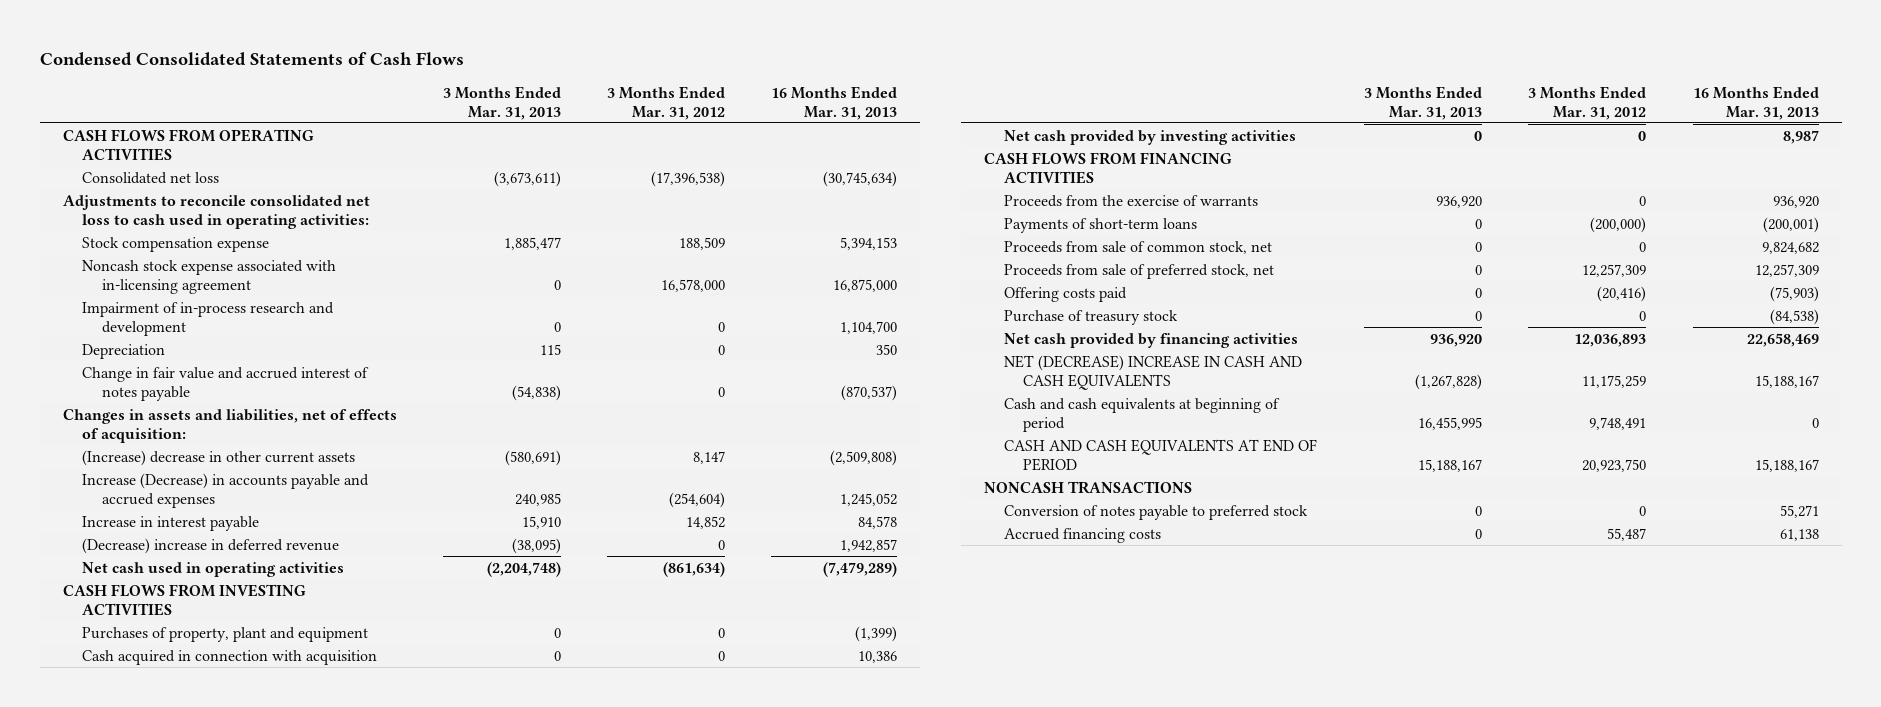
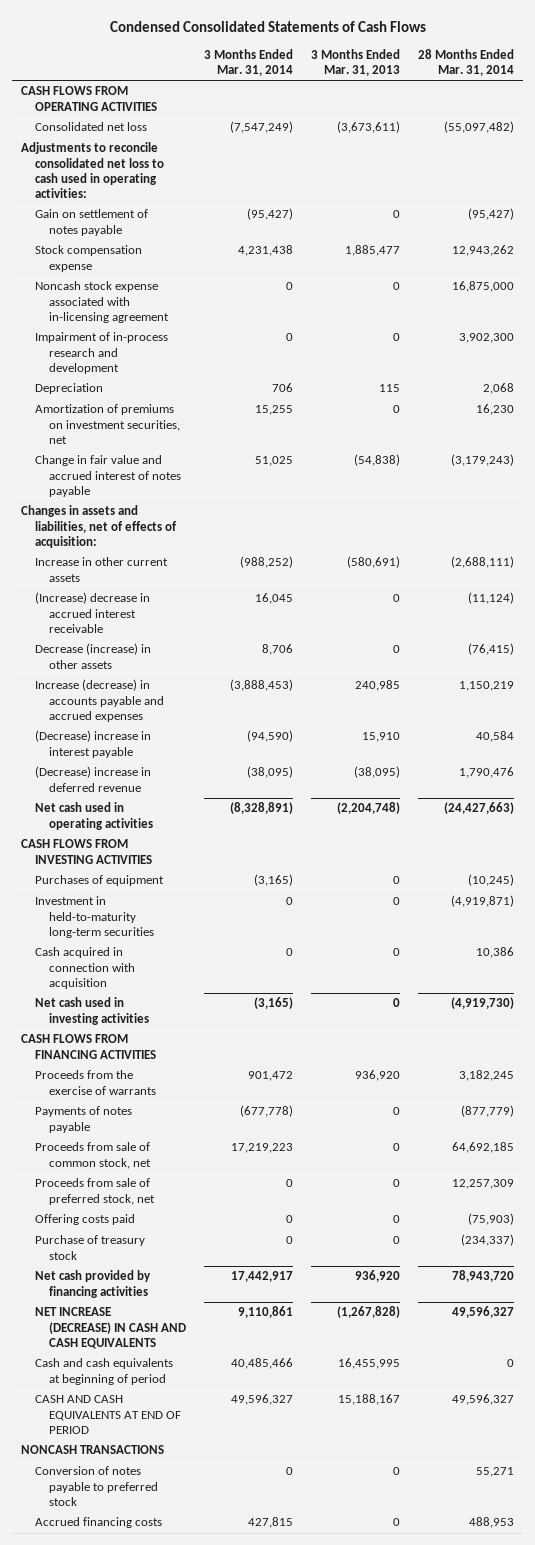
[607,85,726,120] 3 Months Ended Mar. 31, 2012 -> none
[771,85,898,120] 16 Months Ended Mar. 31, 2013 -> none
none -> [203,48,293,77] 3 Months Ended Mar. 31, 2014
none -> [417,48,514,77] 28 Months Ended Mar. 31, 2014
none -> [35,209,149,236] Gain on settlement of notes payable
none -> [35,404,180,444] Amortization of premiums on investment securities, net
[82,449,356,466] (Increase) decrease in other current assets -> [35,557,169,582] Increase in other current assets
none -> [35,592,151,633] (Increase) decrease in accrued interest receivable
none -> [35,643,152,669] Decrease (increase) in other assets
[82,472,370,508] Increase (Decrease) in accounts payable and accrued expenses -> [35,679,164,722] Increase (decrease) in accounts payable and accrued expenses
[82,515,260,531] Increase in interest payable -> [35,730,152,758] (Decrease) increase in interest payable
[82,626,369,642] Purchases of property, plant and equipment -> [35,875,165,887] Purchases of equipment
none -> [35,896,154,938] Investment in held-to-maturity long-term securities
[1003,129,1296,145] Net cash provided by investing activities -> [35,997,149,1025] Net cash used in investing activities
[1003,217,1197,233] Payments of short-term loans -> none
none -> [35,1106,133,1133] Payments of notes payable
[1003,354,1302,390] NET (DECREASE) INCREASE IN CASH AND CASH EQUIVALENTS -> [35,1307,186,1349] NET INCREASE (DECREASE) IN CASH AND CASH EQUIVALENTS

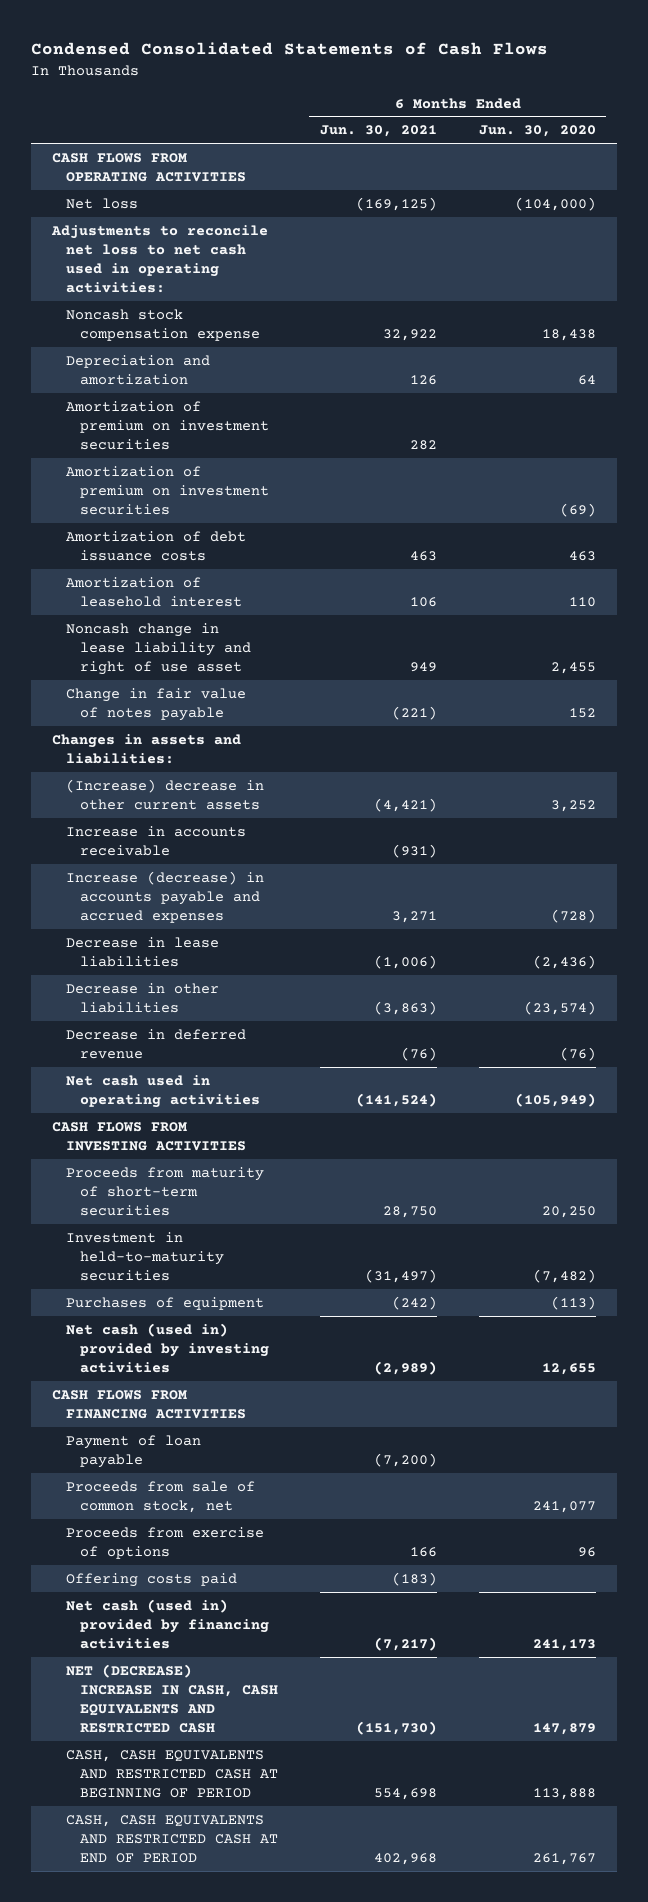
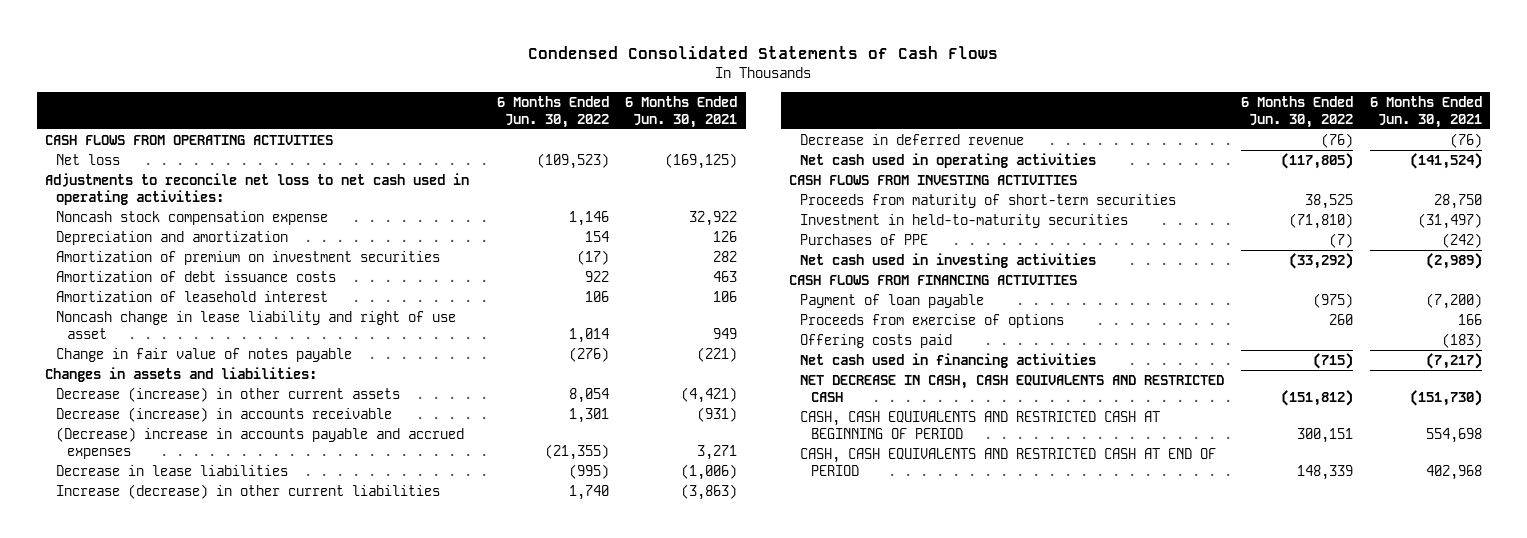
[478,125,596,138] Jun. 30, 2020 -> none
none -> [496,95,609,128] 6 Months Ended Jun. 30, 2022
[65,465,269,515] Amortization of premium on investment securities -> none
[65,778,264,810] (Increase) decrease in other current assets -> [56,387,401,403] Decrease (increase) in other current assets
[65,825,246,856] Increase in accounts receivable -> [56,407,393,423] Decrease (increase) in accounts receivable
[65,870,264,923] Increase (decrease) in accounts payable and accrued expenses -> [56,427,465,460] (Decrease) increase in accounts payable and accrued expenses
[65,982,219,1013] Decrease in other liabilities -> [56,484,441,500] Increase (decrease) in other current liabilities
[65,1296,264,1310] Purchases of equipment -> [800,234,929,246] Purchases of PPE
[65,1322,269,1373] Net cash (used in) provided by investing activities -> [800,253,1097,269] Net cash used in investing activities
[65,1480,255,1513] Proceeds from sale of common stock, net -> none
[65,1598,269,1649] Net cash (used in) provided by financing activities -> [800,353,1097,369] Net cash used in financing activities
[65,1663,278,1733] NET (DECREASE) INCREASE IN CASH, CASH EQUIVALENTS AND RESTRICTED CASH -> [800,375,1225,403] NET DECREASE IN CASH, CASH EQUIVALENTS AND RESTRICTED CASH

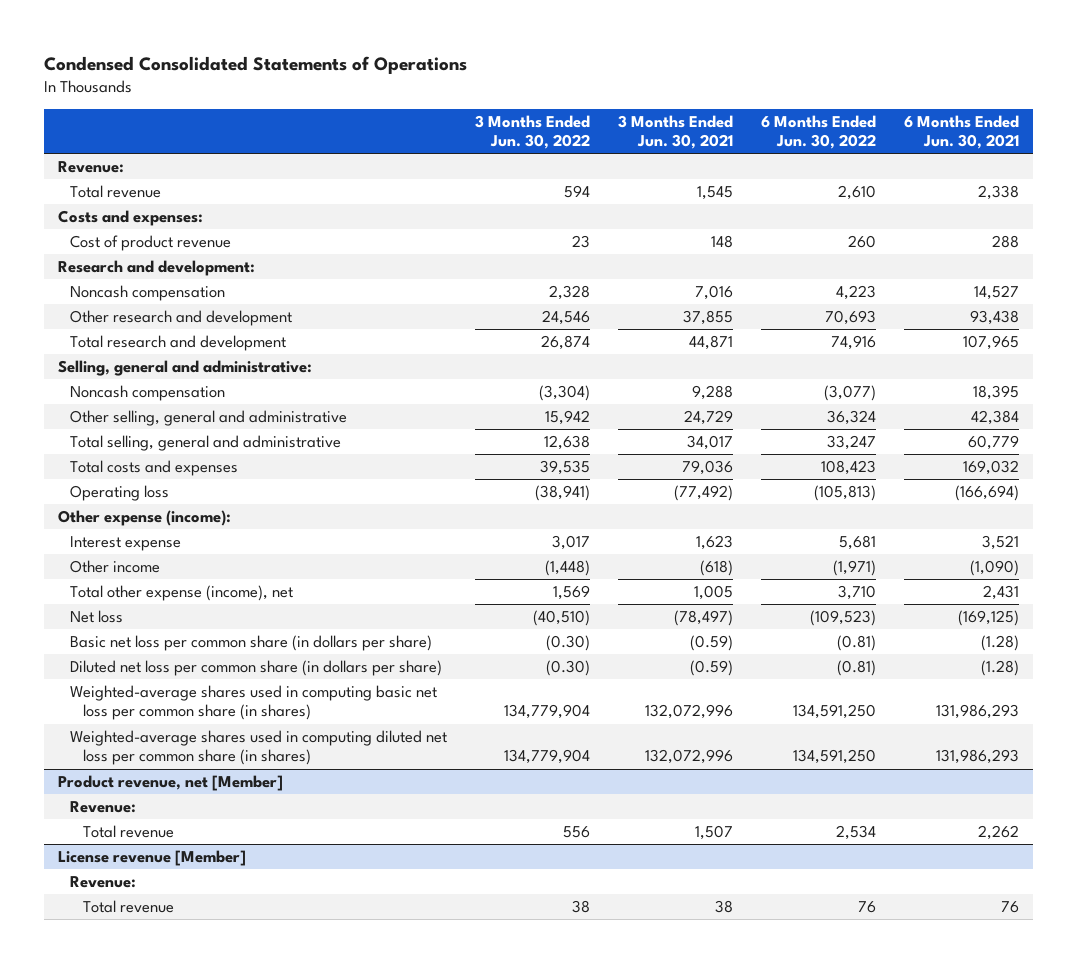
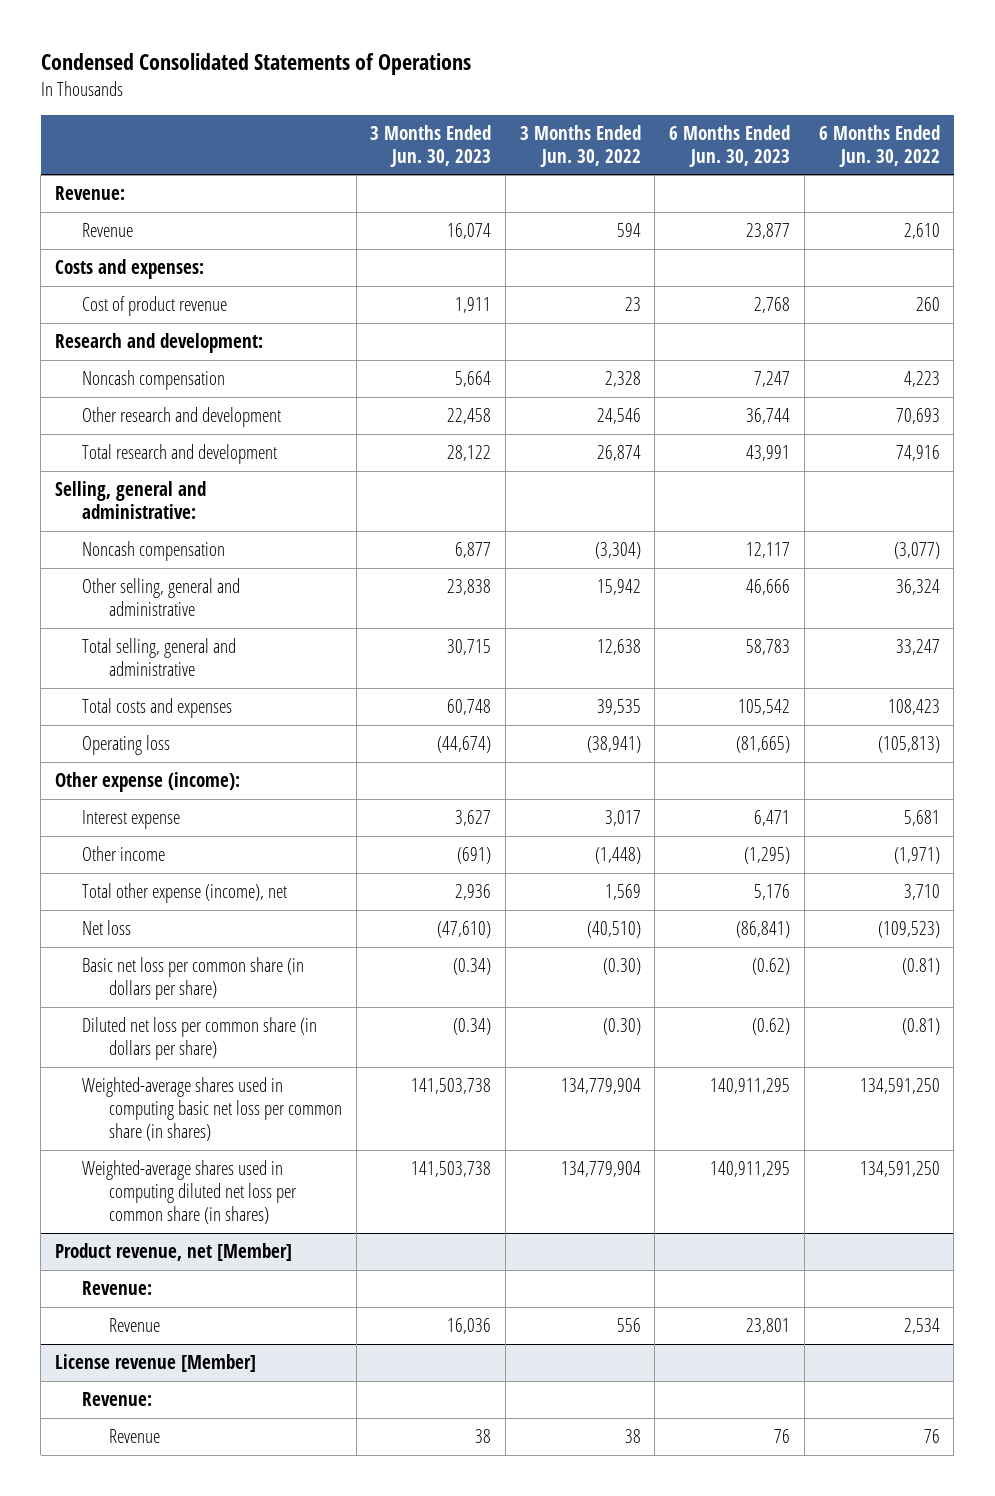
[618,114,734,149] 3 Months Ended Jun. 30, 2021 -> none
[904,114,1020,149] 6 Months Ended Jun. 30, 2021 -> none
none -> [370,124,492,167] 3 Months Ended Jun. 30, 2023
none -> [669,124,791,167] 6 Months Ended Jun. 30, 2023
[70,185,162,199] Total revenue -> [82,223,134,238] Revenue
[82,825,174,839] Total revenue -> [109,1318,161,1333] Revenue
[82,900,174,914] Total revenue -> [109,1429,161,1444] Revenue

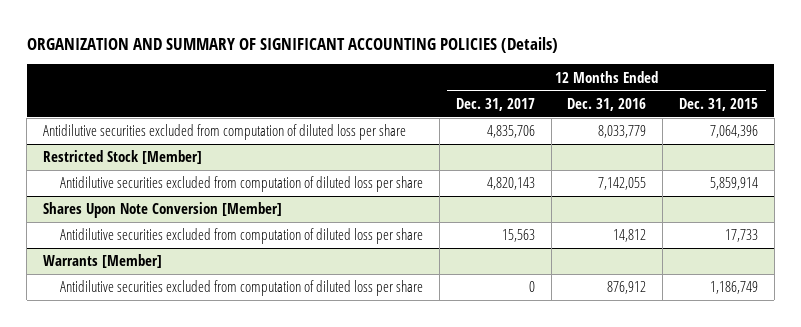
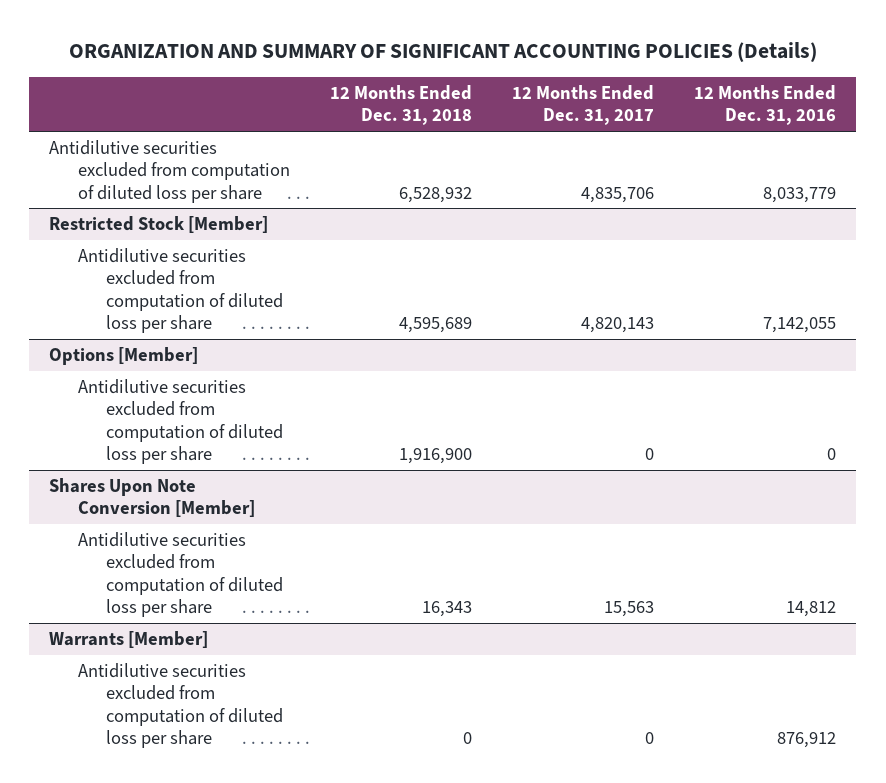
[679,97,759,111] Dec. 31, 2015 -> none
none -> [329,84,472,126] 12 Months Ended Dec. 31, 2018
none -> [49,347,199,366] Options [Member]
none -> [77,379,283,464] Antidilutive securities excluded from computation of diluted loss per share

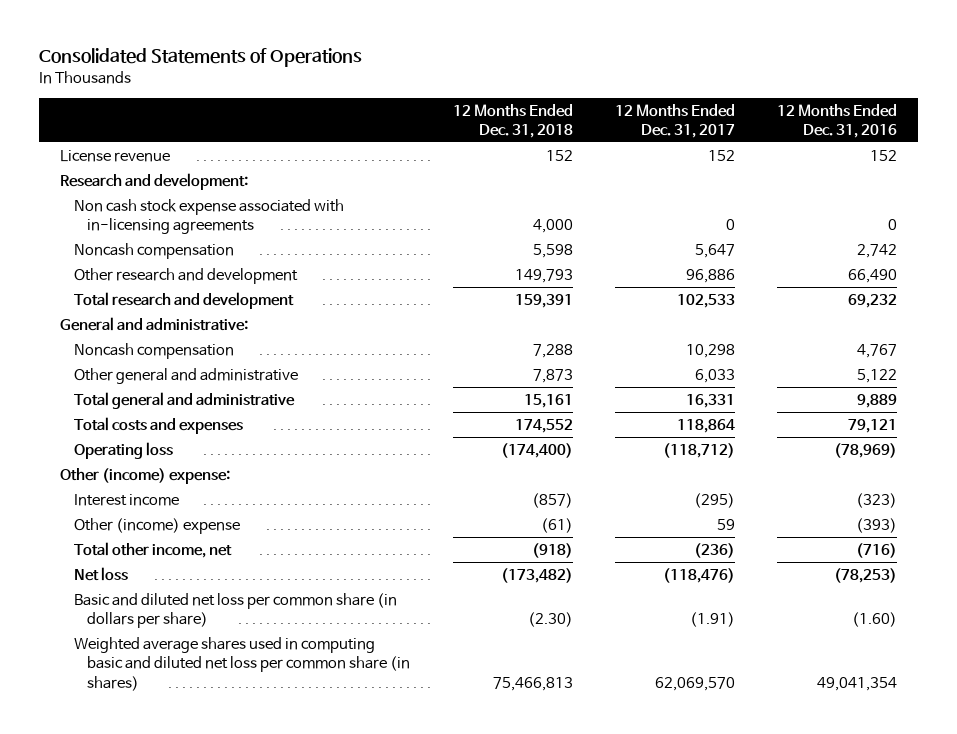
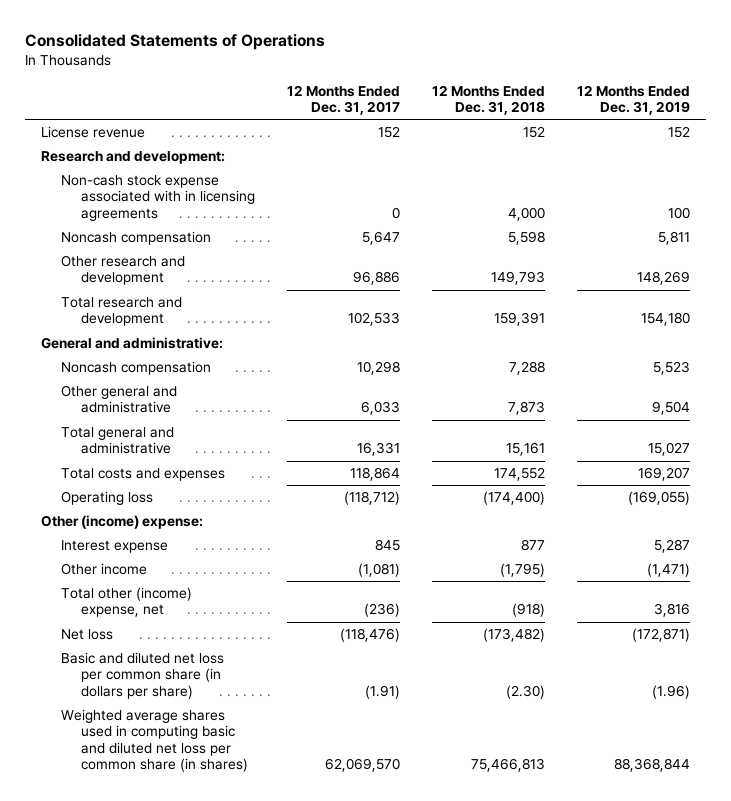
[777,103,898,139] 12 Months Ended Dec. 31, 2016 -> none
none -> [577,84,691,116] 12 Months Ended Dec. 31, 2019
[73,198,344,235] Non cash stock expense associated with in-licensing agreements -> [60,175,256,221] Non-cash stock expense associated with in licensing agreements
[73,493,179,506] Interest income -> none
none -> [60,540,168,554] Interest expense
[73,517,240,534] Other (income) expense -> [60,563,147,576] Other income
[540,517,573,533] (61) -> [500,563,546,578] (1,795)
[716,518,735,530] 59 -> [358,563,401,578] (1,081)
[73,541,232,558] Total other income, net -> [60,587,192,618] Total other (income) expense, net

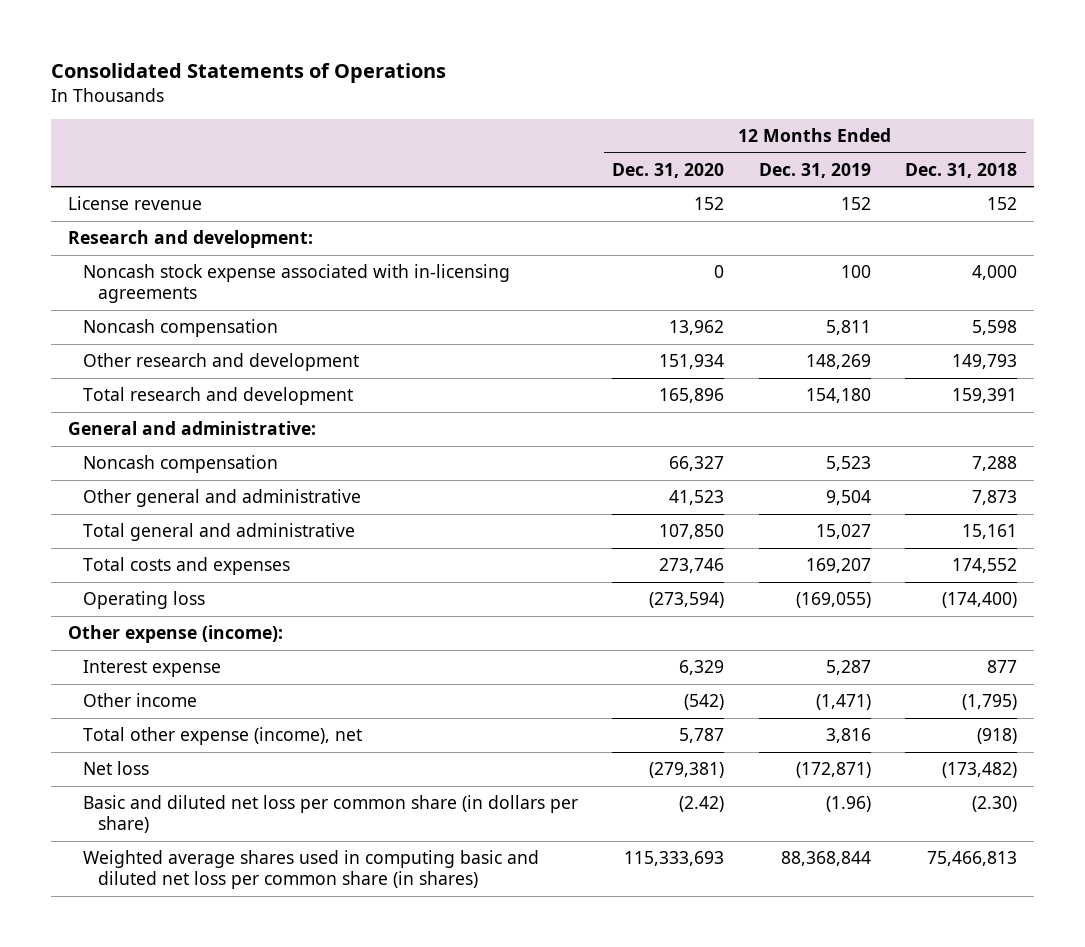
[287,84,401,116] 12 Months Ended Dec. 31, 2017 -> none
none -> [612,162,725,178] Dec. 31, 2020
[60,175,256,221] Non-cash stock expense associated with in licensing agreements -> [83,264,511,304] Noncash stock expense associated with in-licensing agreements
[40,515,203,530] Other (income) expense: -> [67,625,283,644] Other expense (income):
[60,587,192,618] Total other (income) expense, net -> [83,727,363,746] Total other expense (income), net

